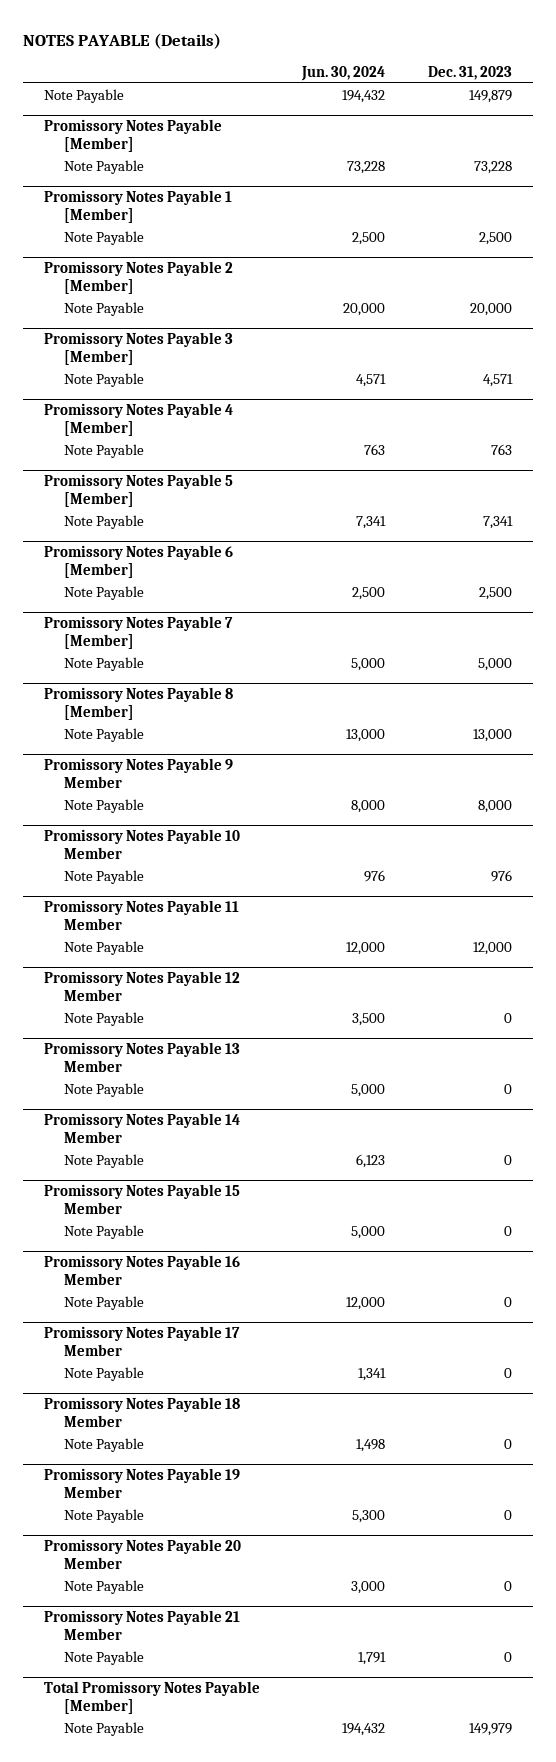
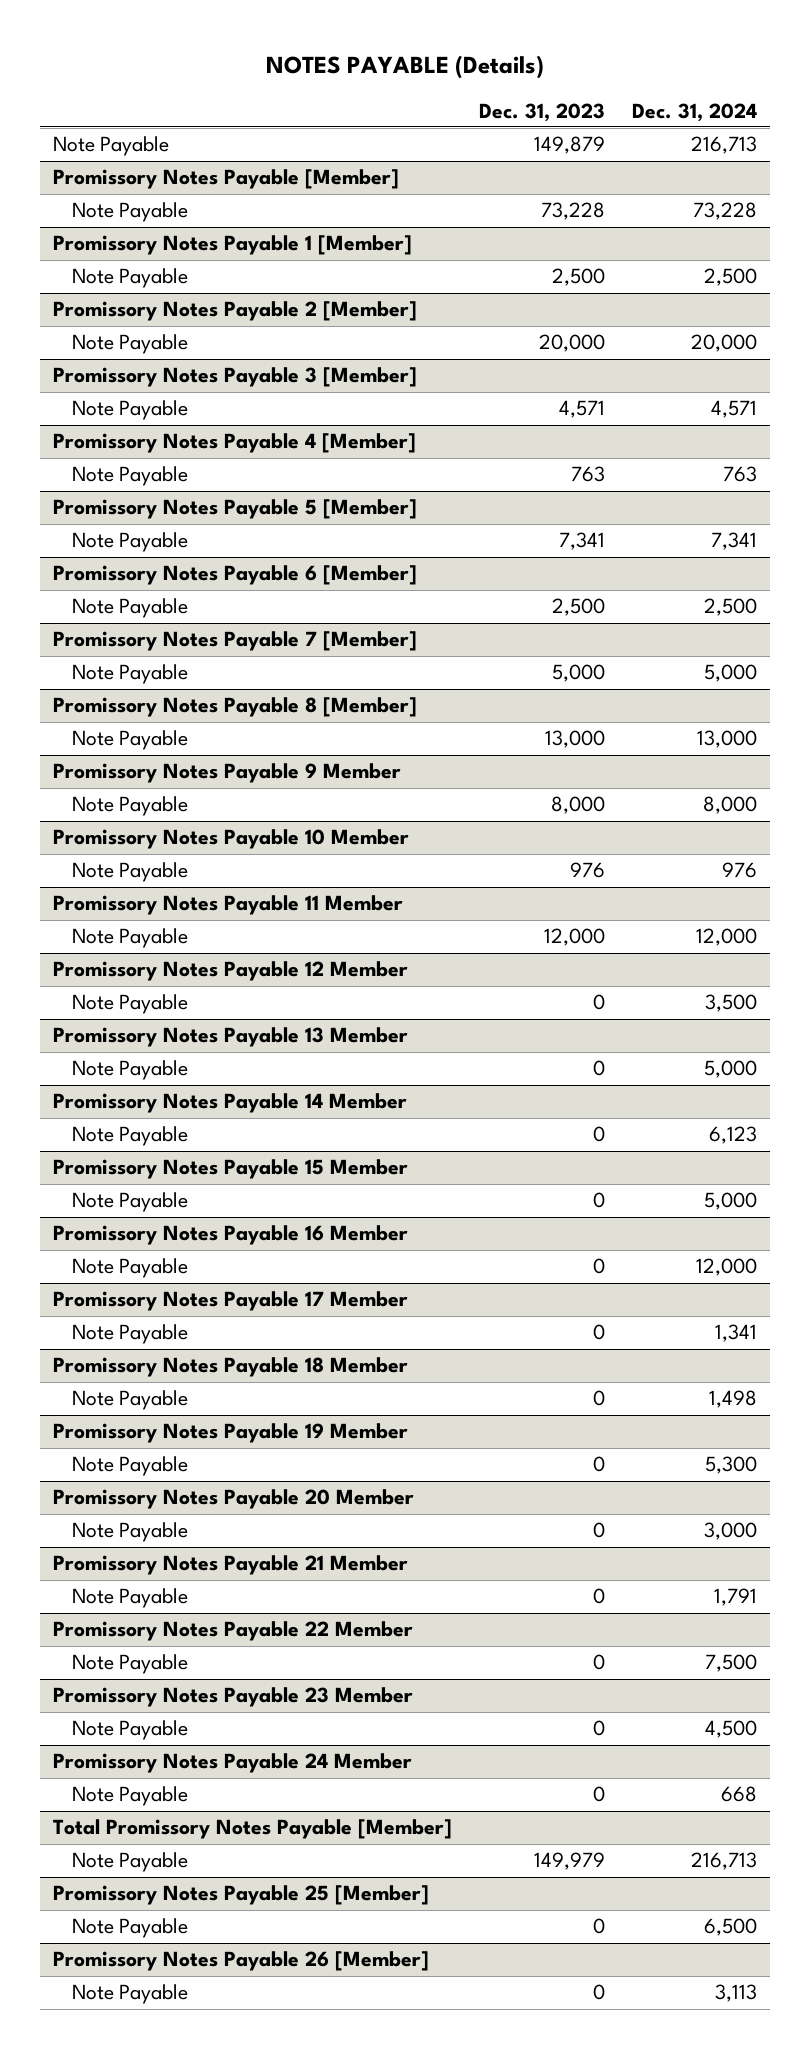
[301,65,386,81] Jun. 30, 2024 -> none
none -> [631,102,757,122] Dec. 31, 2024
none -> [53,1621,414,1642] Promissory Notes Payable 22 Member
none -> [71,1654,188,1675] Note Payable
none -> [53,1687,414,1708] Promissory Notes Payable 23 Member
none -> [71,1720,188,1741] Note Payable
none -> [53,1753,413,1774] Promissory Notes Payable 24 Member
none -> [71,1786,188,1807] Note Payable
none -> [53,1885,430,1906] Promissory Notes Payable 25 [Member]
none -> [71,1918,188,1939] Note Payable
none -> [53,1951,430,1972] Promissory Notes Payable 26 [Member]
none -> [71,1984,188,2005] Note Payable

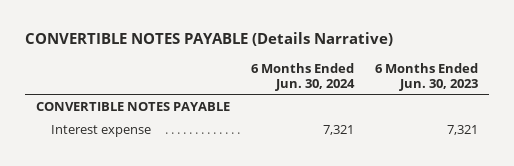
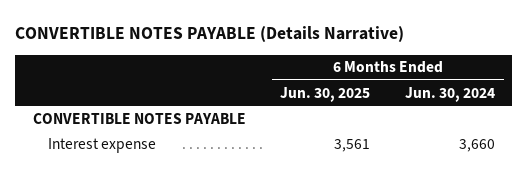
[375,62,479,91] 6 Months Ended Jun. 30, 2023 -> none
none -> [280,86,371,102] Jun. 30, 2025
[322,124,354,135] 7,321 -> [459,138,496,152] 3,660

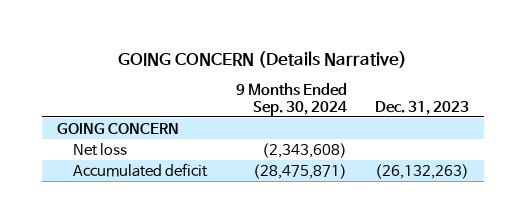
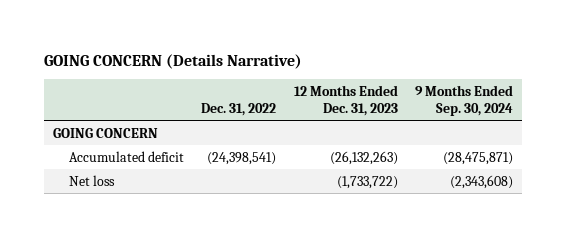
[375,100,470,115] Dec. 31, 2023 -> none
none -> [201,102,277,116] Dec. 31, 2022
none -> [293,84,398,116] 12 Months Ended Dec. 31, 2023
[72,142,127,156] Net loss -> [68,174,115,186] Net loss

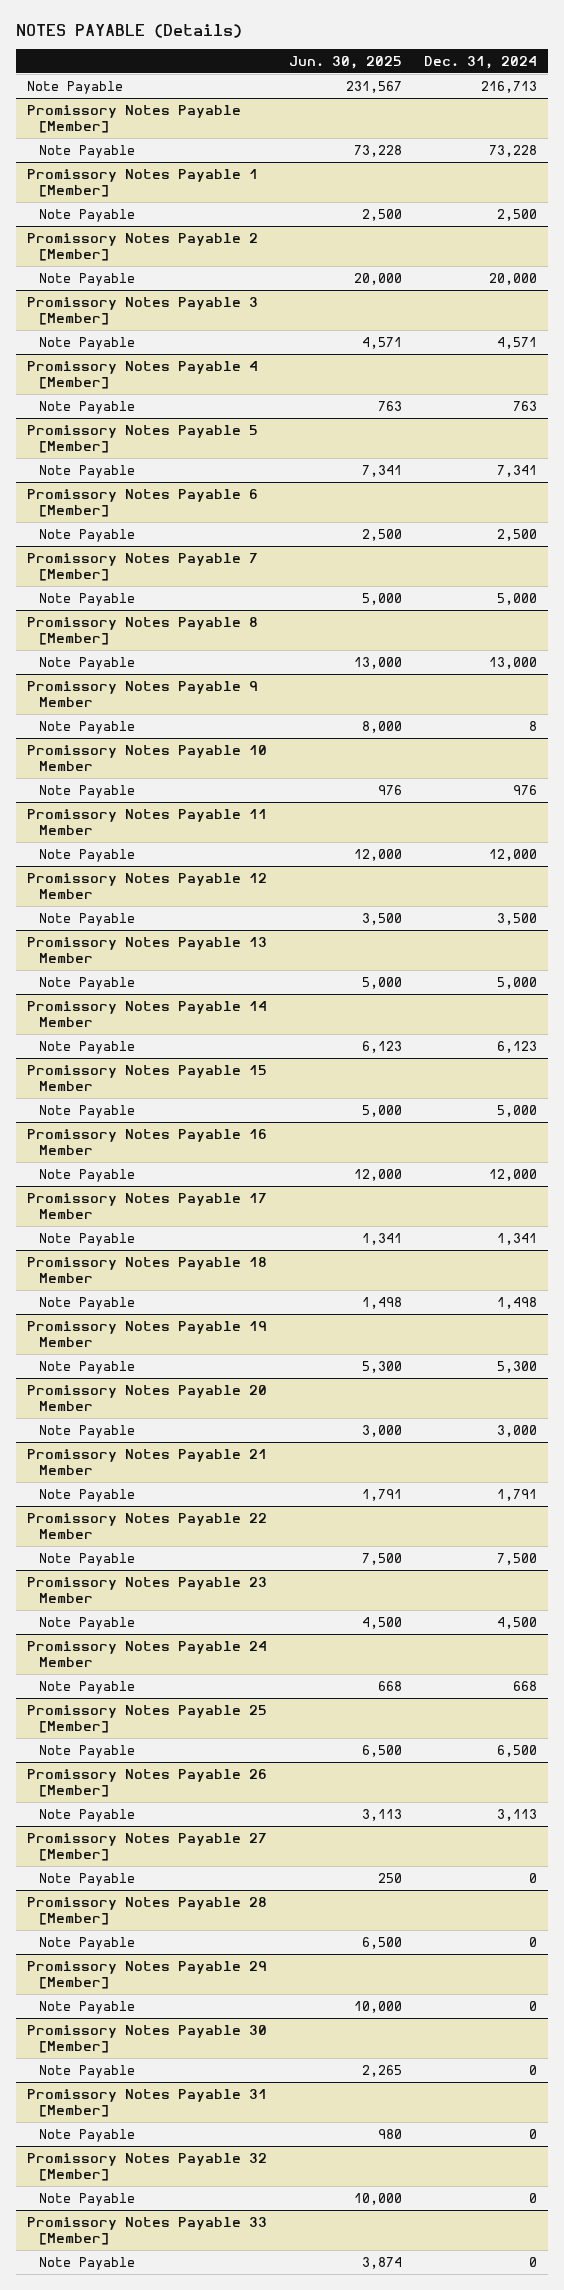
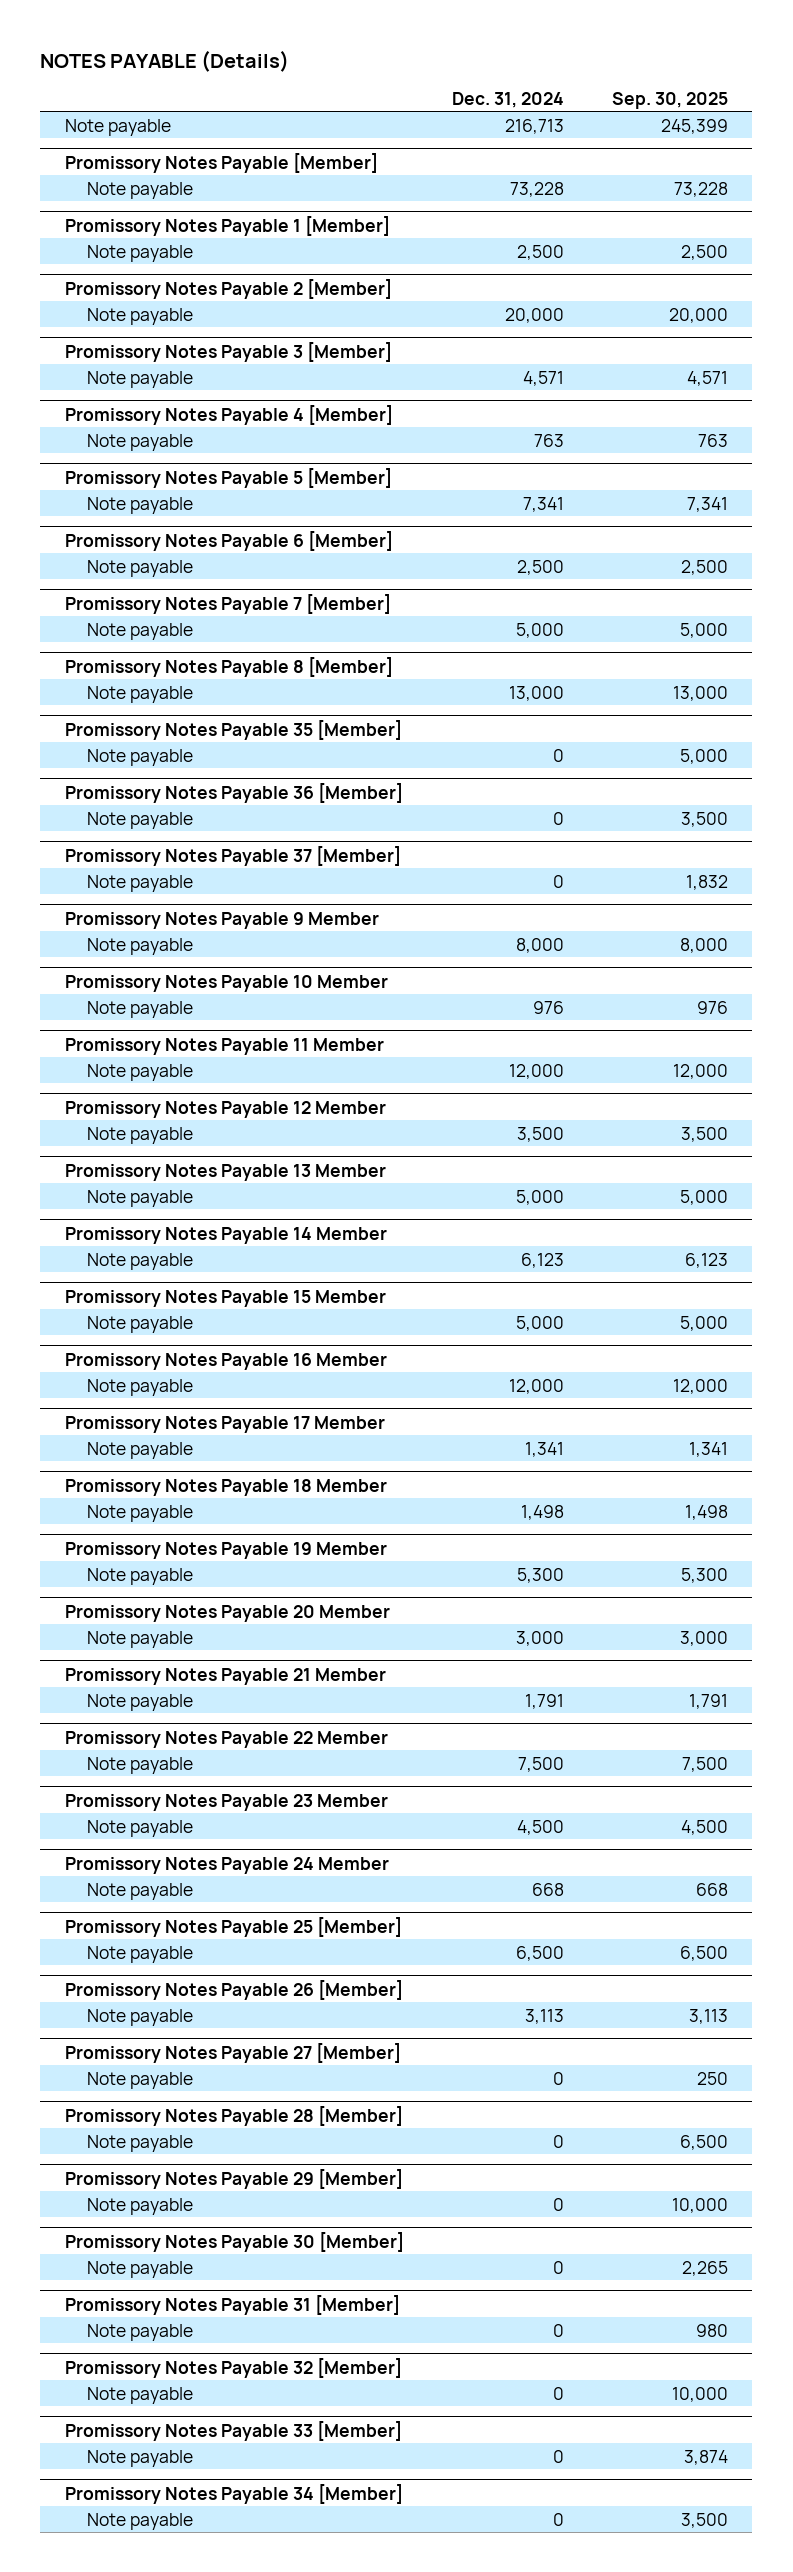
[289,55,403,69] Jun. 30, 2025 -> none
none -> [612,91,729,109] Sep. 30, 2025
[27,80,124,94] Note Payable -> [64,118,171,136] Note payable
[39,144,136,158] Note Payable -> [87,181,194,199] Note payable
[39,208,136,222] Note Payable -> [87,244,194,262] Note payable
[39,272,136,286] Note Payable -> [87,307,194,325] Note payable
[39,336,136,350] Note Payable -> [87,370,194,388] Note payable
[39,400,136,414] Note Payable -> [87,433,194,451] Note payable
[39,464,136,478] Note Payable -> [87,496,194,514] Note payable
[39,528,136,542] Note Payable -> [87,559,194,577] Note payable
[39,592,136,606] Note Payable -> [87,622,194,640] Note payable
[39,656,136,670] Note Payable -> [87,685,194,703] Note payable
none -> [64,719,402,740] Promissory Notes Payable 35 [Member]
none -> [87,748,194,766] Note payable
none -> [64,782,403,803] Promissory Notes Payable 36 [Member]
none -> [87,811,194,829] Note payable
none -> [64,845,401,866] Promissory Notes Payable 37 [Member]
none -> [87,874,194,892] Note payable
[39,720,136,734] Note Payable -> [87,937,194,955] Note payable
[529,720,538,731] 8 -> [515,937,564,953] 8,000
[39,784,136,798] Note Payable -> [87,1000,194,1018] Note payable
[39,848,136,862] Note Payable -> [87,1063,194,1081] Note payable
[39,912,136,926] Note Payable -> [87,1126,194,1144] Note payable
[39,976,136,990] Note Payable -> [87,1189,194,1207] Note payable
[39,1040,136,1054] Note Payable -> [87,1252,194,1270] Note payable
[39,1104,136,1118] Note Payable -> [87,1315,194,1333] Note payable
[39,1168,136,1182] Note Payable -> [87,1378,194,1396] Note payable
[39,1232,136,1246] Note Payable -> [87,1441,194,1459] Note payable
[39,1296,136,1310] Note Payable -> [87,1504,194,1522] Note payable
[39,1360,136,1374] Note Payable -> [87,1567,194,1585] Note payable
[39,1424,136,1438] Note Payable -> [87,1630,194,1648] Note payable
[39,1488,136,1502] Note Payable -> [87,1693,194,1711] Note payable
[39,1552,136,1566] Note Payable -> [87,1756,194,1774] Note payable
[39,1616,136,1630] Note Payable -> [87,1819,194,1837] Note payable
[39,1680,136,1694] Note Payable -> [87,1882,194,1900] Note payable
[39,1744,136,1758] Note Payable -> [87,1945,194,1963] Note payable
[39,1808,136,1822] Note Payable -> [87,2008,194,2026] Note payable
[39,1872,136,1886] Note Payable -> [87,2071,194,2089] Note payable
[39,1936,136,1950] Note Payable -> [87,2134,194,2152] Note payable
[39,2000,136,2014] Note Payable -> [87,2197,194,2215] Note payable
[39,2064,136,2078] Note Payable -> [87,2260,194,2278] Note payable
[39,2128,136,2142] Note Payable -> [87,2323,194,2341] Note payable
[39,2192,136,2206] Note Payable -> [87,2386,194,2404] Note payable
[39,2256,136,2270] Note Payable -> [87,2449,194,2467] Note payable
none -> [64,2483,403,2504] Promissory Notes Payable 34 [Member]
none -> [87,2512,194,2530] Note payable

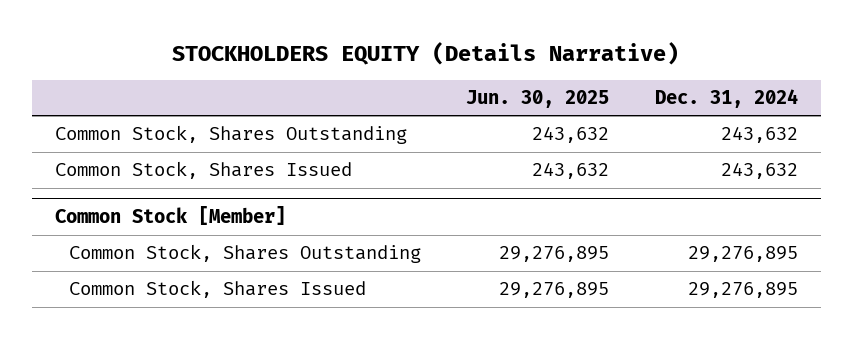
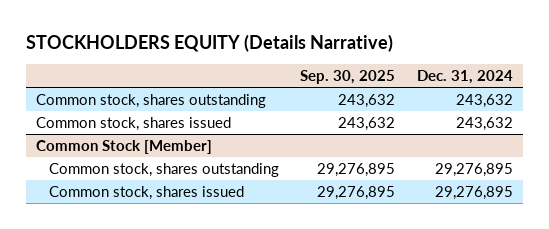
[466,90,610,109] Jun. 30, 2025 -> none
none -> [300,70,396,85] Sep. 30, 2025
[54,125,407,145] Common Stock, Shares Outstanding -> [36,94,267,109] Common stock, shares outstanding
[54,161,352,180] Common Stock, Shares Issued -> [36,117,232,132] Common stock, shares issued
[68,244,421,264] Common Stock, Shares Outstanding -> [49,163,280,178] Common stock, shares outstanding
[68,280,366,299] Common Stock, Shares Issued -> [49,186,245,201] Common stock, shares issued

